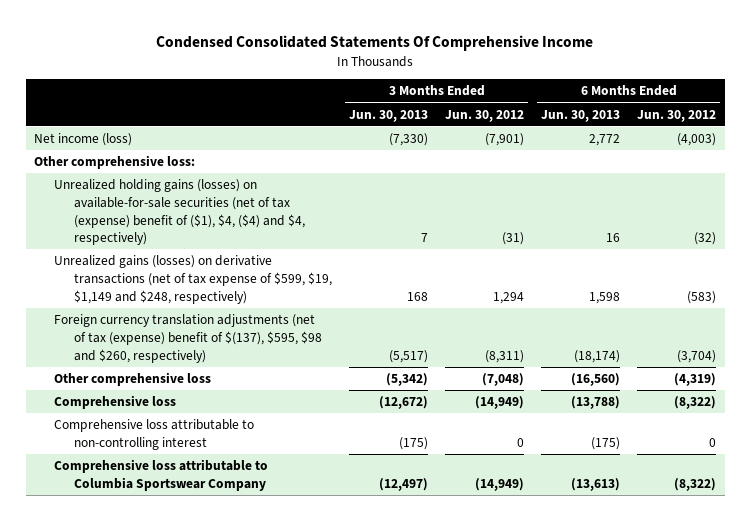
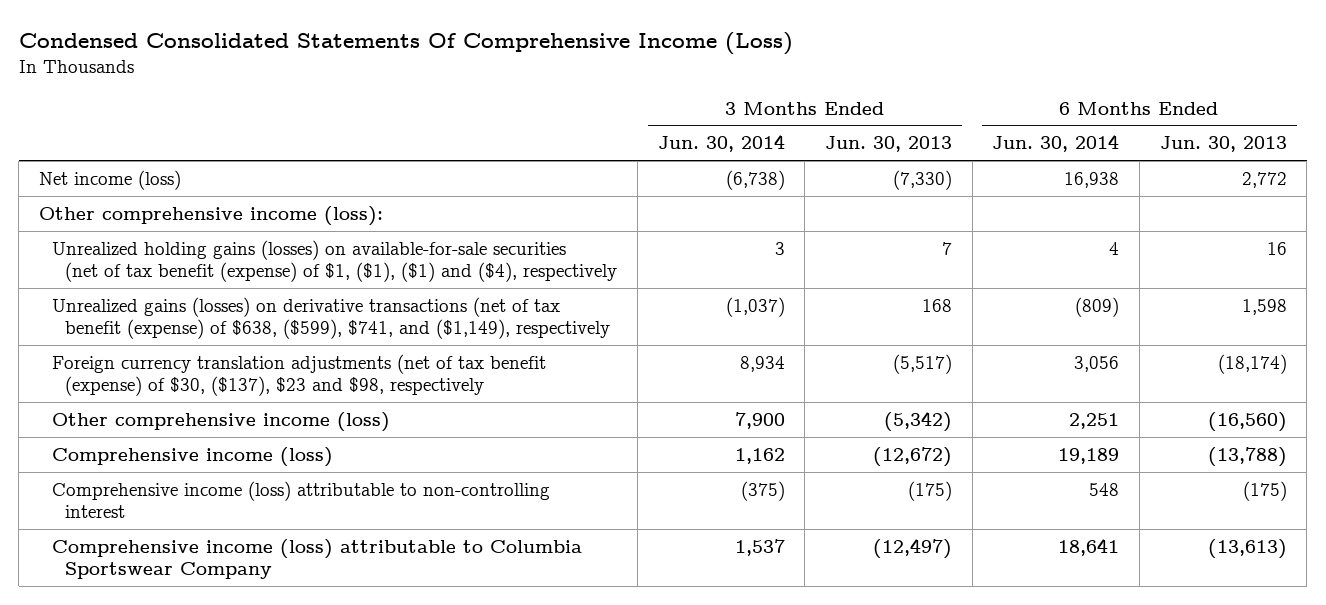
[156,35,594,52] Condensed Consolidated Statements Of Comprehensive Income -> [18,31,793,55] Condensed Consolidated Statements Of Comprehensive Income (Loss)
[445,109,525,122] Jun. 30, 2012 -> none
[637,109,717,122] Jun. 30, 2012 -> none
none -> [657,134,785,153] Jun. 30, 2014
none -> [992,134,1120,153] Jun. 30, 2014
[34,155,196,170] Other comprehensive loss: -> [38,205,383,226] Other comprehensive income (loss):
[54,179,306,246] Unrealized holding gains (losses) on available-for-sale securities (net of tax (expense) benefit of ($1), $4, ($4) and $4, respectively) -> [52,239,618,283] Unrealized holding gains (losses) on available-for-sale securities (net of tax benefit (expense) of $1, ($1), ($1) and ($4), respectively
[54,255,333,304] Unrealized gains (losses) on derivative transactions (net of tax expense of $599, $19, $1,149 and $248, respectively) -> [52,296,611,340] Unrealized gains (losses) on derivative transactions (net of tax benefit (expense) of $638, ($599), $741, and ($1,149), respectively
[54,314,323,363] Foreign currency translation adjustments (net of tax (expense) benefit of $(137), $595, $98 and $260, respectively) -> [52,353,547,397] Foreign currency translation adjustments (net of tax benefit (expense) of $30, ($137), $23 and $98, respectively
[54,372,212,387] Other comprehensive loss -> [52,411,391,432] Other comprehensive income (loss)
[54,395,177,410] Comprehensive loss -> [52,446,334,467] Comprehensive income (loss)
[54,419,255,450] Comprehensive loss attributable to non-controlling interest -> [52,480,551,519] Comprehensive income (loss) attributable to non-controlling interest
[54,459,269,491] Comprehensive loss attributable to Columbia Sportswear Company -> [52,538,583,580] Comprehensive income (loss) attributable to Columbia Sportswear Company

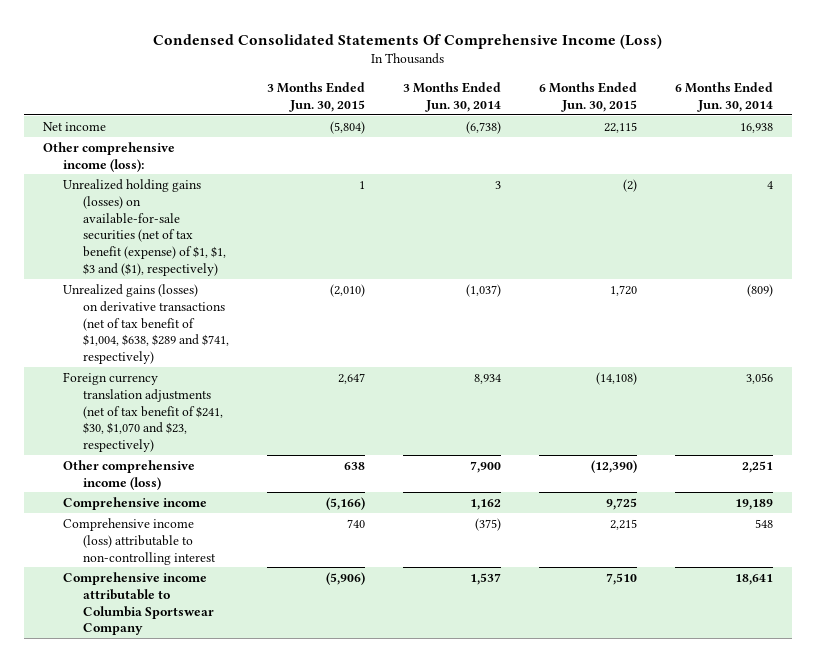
[824,136,952,153] Jun. 30, 2013 -> none
[1159,136,1287,153] Jun. 30, 2013 -> none
none -> [266,81,365,112] 3 Months Ended Jun. 30, 2015
none -> [539,81,638,112] 6 Months Ended Jun. 30, 2015
[38,169,181,190] Net income (loss) -> [42,121,106,131] Net income
[52,239,618,283] Unrealized holding gains (losses) on available-for-sale securities (net of tax benefit (expense) of $1, ($1), ($1) and ($4), respectively -> [62,178,226,277] Unrealized holding gains (losses) on available-for-sale securities (net of tax benefit (expense) of $1, $1, $3 and ($1), respectively)
[52,296,611,340] Unrealized gains (losses) on derivative transactions (net of tax benefit (expense) of $638, ($599), $741, and ($1,149), respectively -> [62,283,229,365] Unrealized gains (losses) on derivative transactions (net of tax benefit of $1,004, $638, $289 and $741, respectively)
[52,353,547,397] Foreign currency translation adjustments (net of tax benefit (expense) of $30, ($137), $23 and $98, respectively -> [62,371,223,453] Foreign currency translation adjustments (net of tax benefit of $241, $30, $1,070 and $23, respectively)
[52,446,334,467] Comprehensive income (loss) -> [62,496,207,510] Comprehensive income
[52,538,583,580] Comprehensive income (loss) attributable to Columbia Sportswear Company -> [62,571,214,636] Comprehensive income attributable to Columbia Sportswear Company

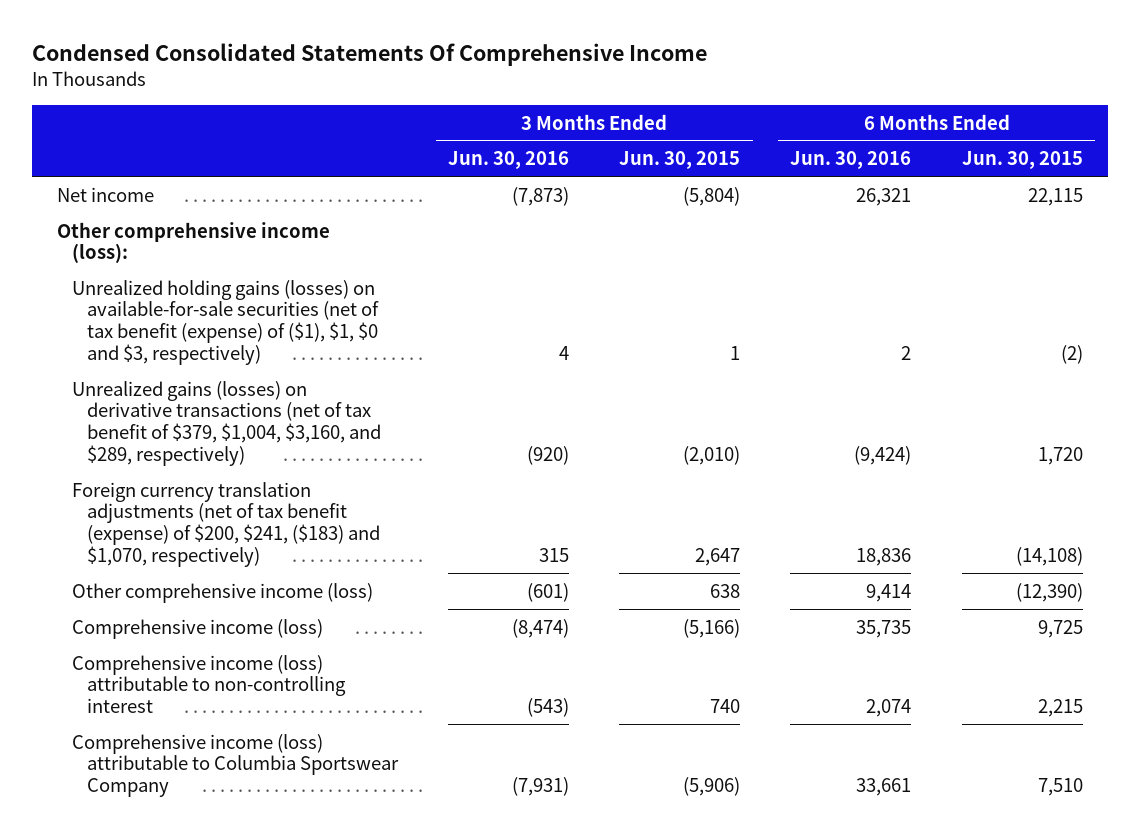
[153,33,663,49] Condensed Consolidated Statements Of Comprehensive Income (Loss) -> [32,43,708,67] Condensed Consolidated Statements Of Comprehensive Income
[403,81,502,112] 3 Months Ended Jun. 30, 2014 -> none
[675,81,774,112] 6 Months Ended Jun. 30, 2014 -> none
none -> [448,151,570,170] Jun. 30, 2016
none -> [790,151,912,170] Jun. 30, 2016
[62,178,226,277] Unrealized holding gains (losses) on available-for-sale securities (net of tax benefit (expense) of $1, $1, $3 and ($1), respectively) -> [72,279,379,365] Unrealized holding gains (losses) on available-for-sale securities (net of tax benefit (expense) of ($1), $1, $0 and $3, respectively)
[62,283,229,365] Unrealized gains (losses) on derivative transactions (net of tax benefit of $1,004, $638, $289 and $741, respectively) -> [72,380,381,466] Unrealized gains (losses) on derivative transactions (net of tax benefit of $379, $1,004, $3,160, and $289, respectively)
[62,371,223,453] Foreign currency translation adjustments (net of tax benefit of $241, $30, $1,070 and $23, respectively) -> [72,481,380,567] Foreign currency translation adjustments (net of tax benefit (expense) of $200, $241, ($183) and $1,070, respectively)
[62,496,207,510] Comprehensive income -> [72,618,324,639] Comprehensive income (loss)
[62,571,214,636] Comprehensive income attributable to Columbia Sportswear Company -> [72,733,399,797] Comprehensive income (loss) attributable to Columbia Sportswear Company

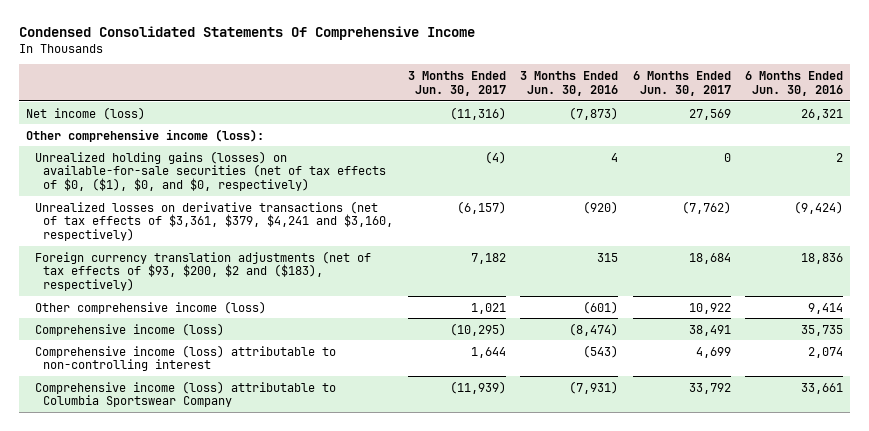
[619,151,741,170] Jun. 30, 2015 -> none
[961,151,1083,170] Jun. 30, 2015 -> none
none -> [407,70,506,96] 3 Months Ended Jun. 30, 2017
none -> [632,70,731,96] 6 Months Ended Jun. 30, 2017
[57,186,155,202] Net income -> [26,106,146,120] Net income (loss)
[72,279,379,365] Unrealized holding gains (losses) on available-for-sale securities (net of tax benefit (expense) of ($1), $1, $0 and $3, respectively) -> [34,150,387,191] Unrealized holding gains (losses) on available-for-sale securities (net of tax effects of $0, ($1), $0, and $0, respectively)
[72,380,381,466] Unrealized gains (losses) on derivative transactions (net of tax benefit of $379, $1,004, $3,160, and $289, respectively) -> [34,200,394,241] Unrealized losses on derivative transactions (net of tax effects of $3,361, $379, $4,241 and $3,160, respectively)
[72,481,380,567] Foreign currency translation adjustments (net of tax benefit (expense) of $200, $241, ($183) and $1,070, respectively) -> [34,250,371,291] Foreign currency translation adjustments (net of tax effects of $93, $200, $2 and ($183), respectively)

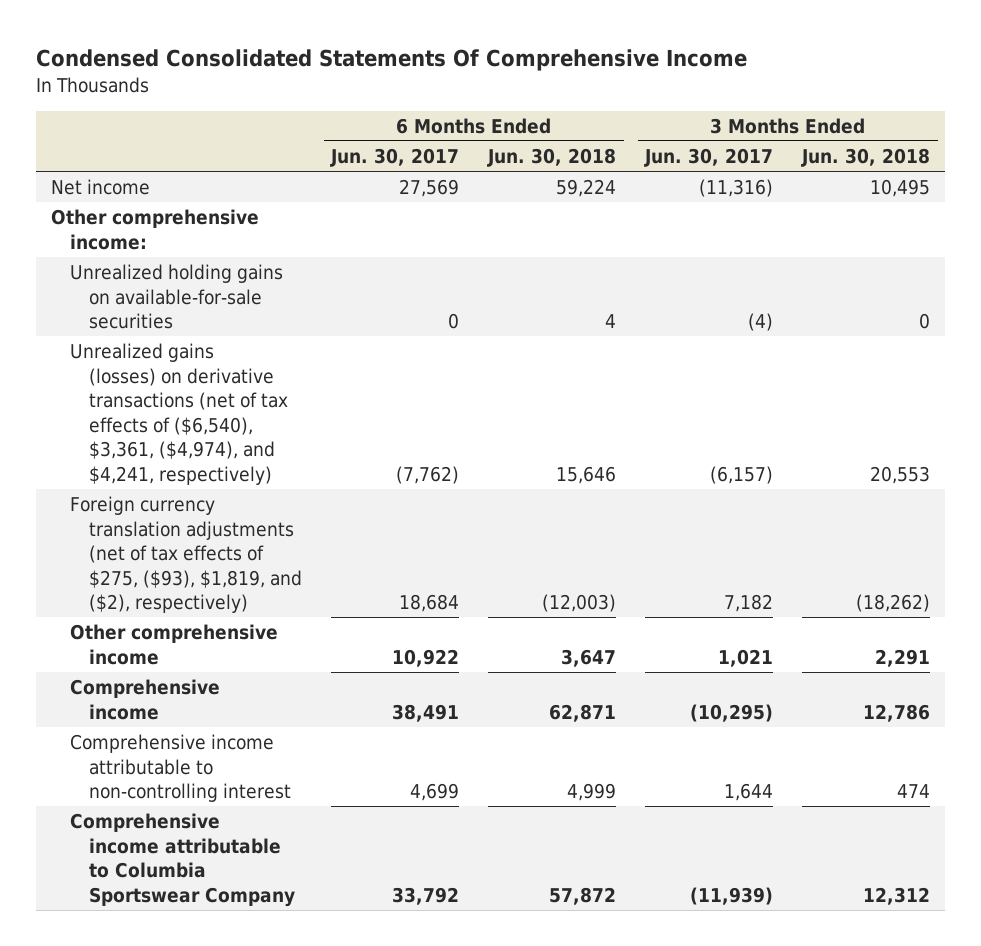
[520,70,619,96] 3 Months Ended Jun. 30, 2016 -> none
[745,70,844,96] 6 Months Ended Jun. 30, 2016 -> none
none -> [487,148,617,168] Jun. 30, 2018
none -> [801,148,931,168] Jun. 30, 2018
[26,106,146,120] Net income (loss) -> [50,179,150,196] Net income
[26,128,265,142] Other comprehensive income (loss): -> [50,209,259,250] Other comprehensive income:
[34,150,387,191] Unrealized holding gains (losses) on available-for-sale securities (net of tax effects of $0, ($1), $0, and $0, respectively) -> [69,264,283,330] Unrealized holding gains on available-for-sale securities
[34,200,394,241] Unrealized losses on derivative transactions (net of tax effects of $3,361, $379, $4,241 and $3,160, respectively) -> [69,343,289,485] Unrealized gains (losses) on derivative transactions (net of tax effects of ($6,540), $3,361, ($4,974), and $4,241, respectively)
[34,250,371,291] Foreign currency translation adjustments (net of tax effects of $93, $200, $2 and ($183), respectively) -> [69,496,303,614] Foreign currency translation adjustments (net of tax effects of $275, ($93), $1,819, and ($2), respectively)
[34,300,266,314] Other comprehensive income (loss) -> [69,624,278,665] Other comprehensive income
[34,322,224,336] Comprehensive income (loss) -> [69,679,220,720] Comprehensive income
[34,344,336,372] Comprehensive income (loss) attributable to non-controlling interest -> [69,734,292,803] Comprehensive income attributable to non-controlling interest
[34,380,336,408] Comprehensive income (loss) attributable to Columbia Sportswear Company -> [69,813,296,907] Comprehensive income attributable to Columbia Sportswear Company

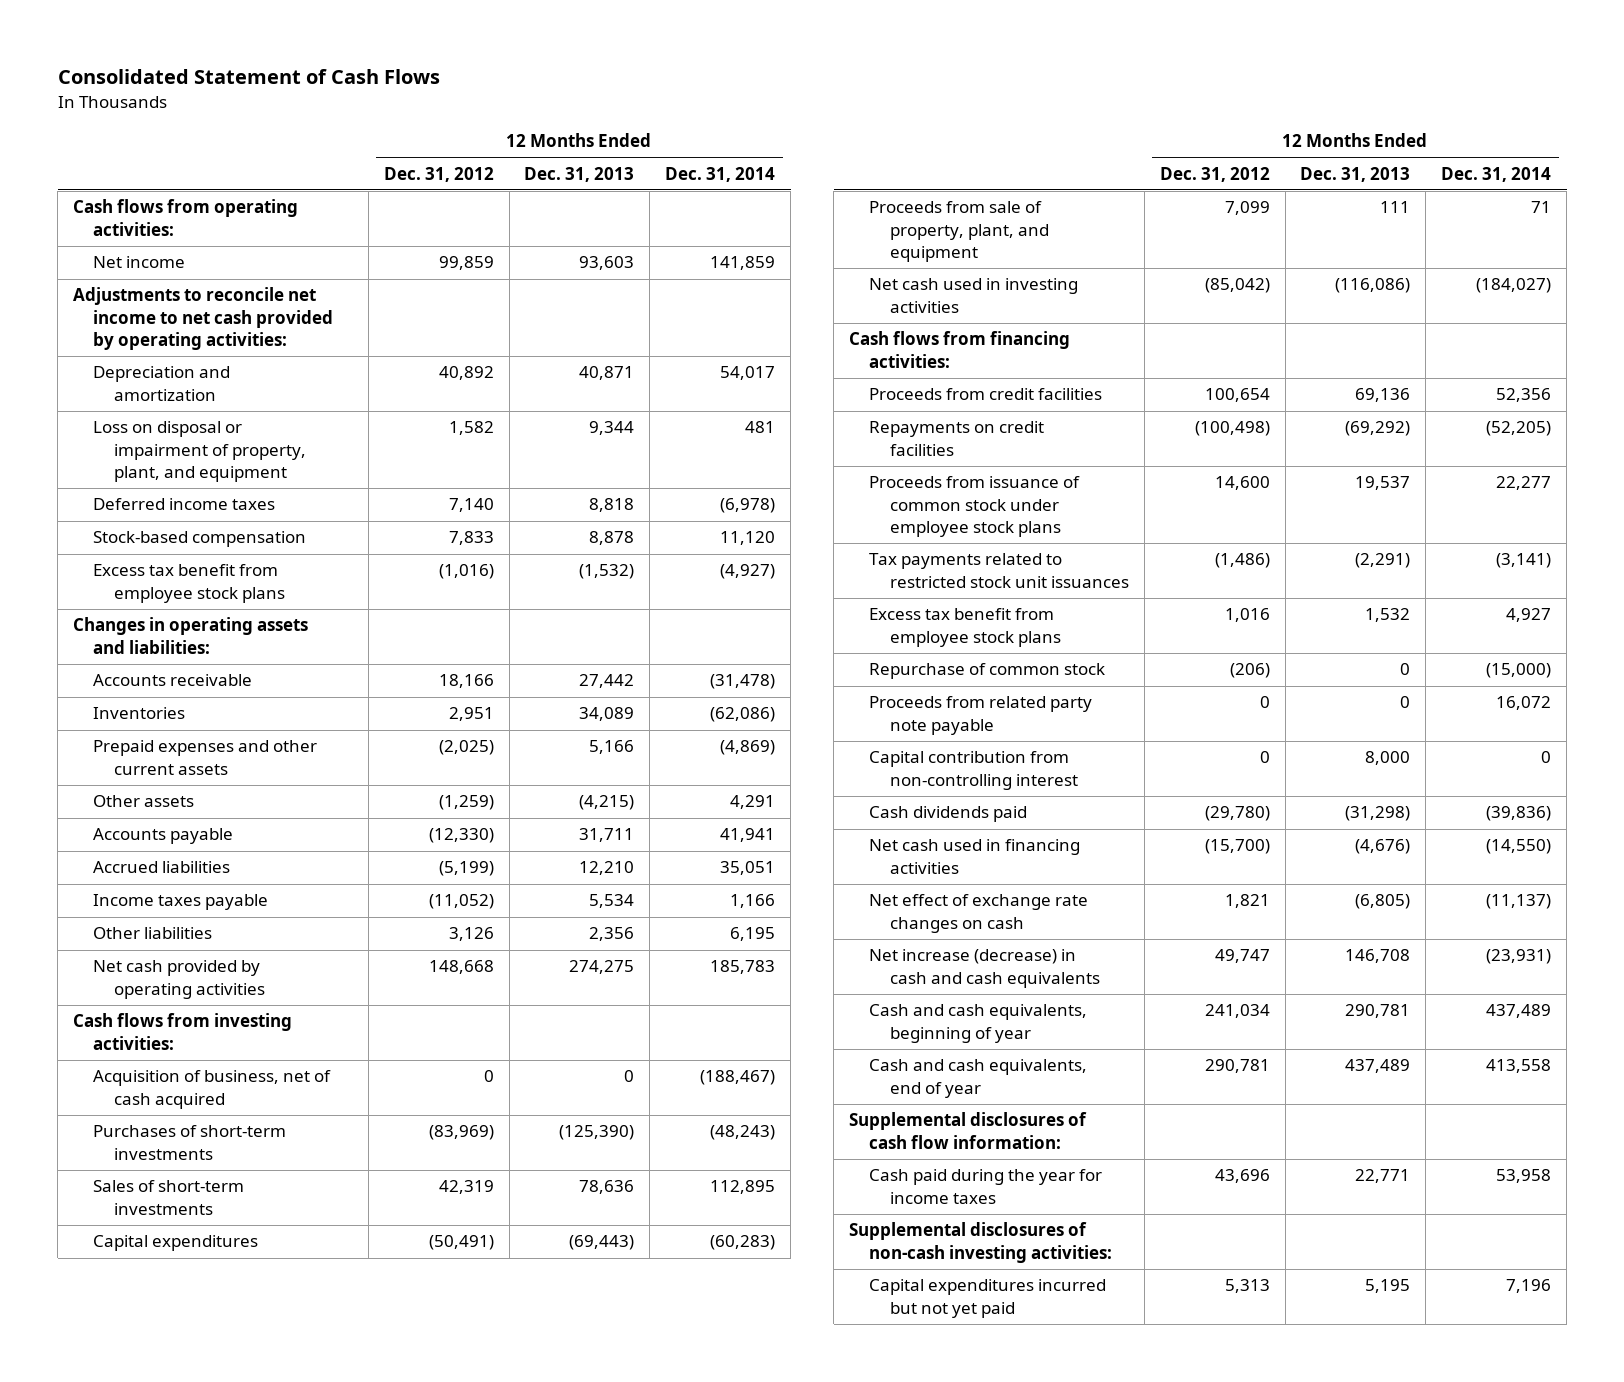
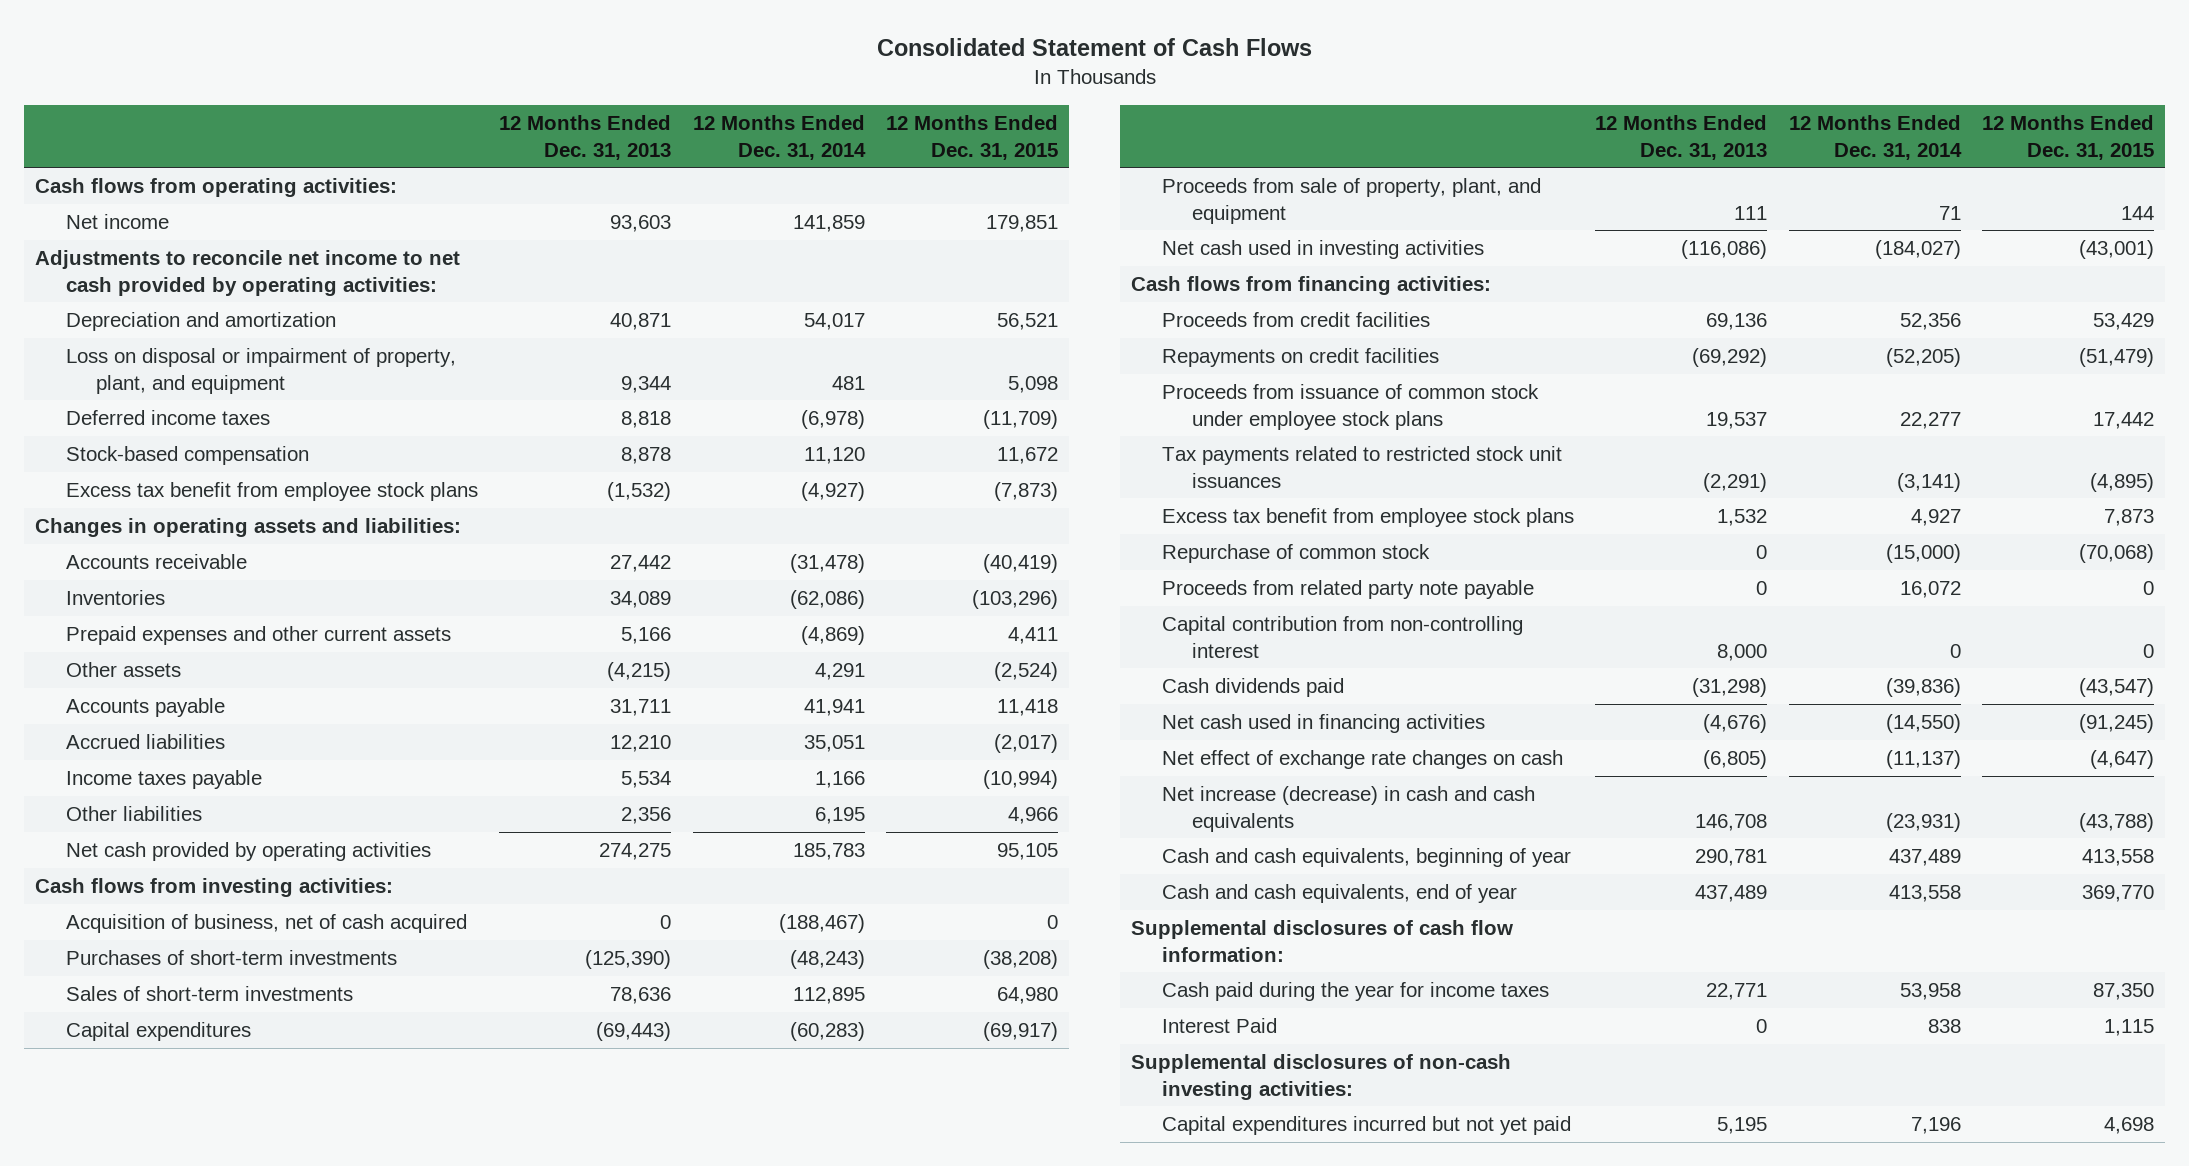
[383,166,494,182] Dec. 31, 2012 -> none
none -> [886,114,1059,160] 12 Months Ended Dec. 31, 2015
none -> [1161,1017,1277,1033] Interest Paid

